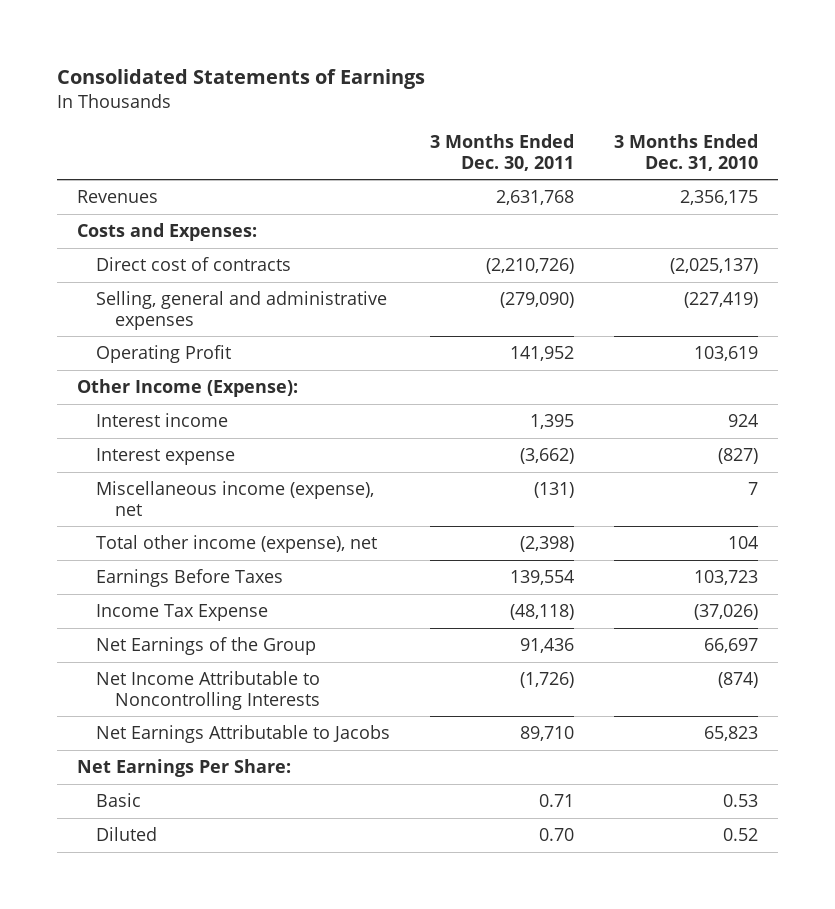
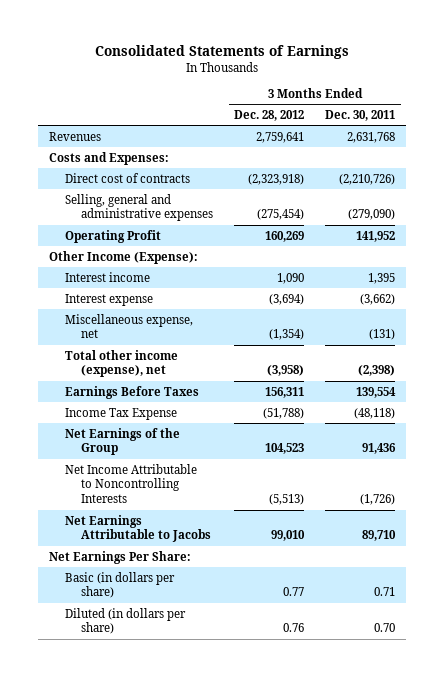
[613,134,758,171] 3 Months Ended Dec. 31, 2010 -> none
none -> [234,109,305,121] Dec. 28, 2012
[95,481,374,516] Miscellaneous income (expense), net -> [64,313,193,339] Miscellaneous expense, net
[95,793,141,808] Basic -> [64,571,175,599] Basic (in dollars per share)
[95,827,157,842] Diluted -> [64,607,186,635] Diluted (in dollars per share)

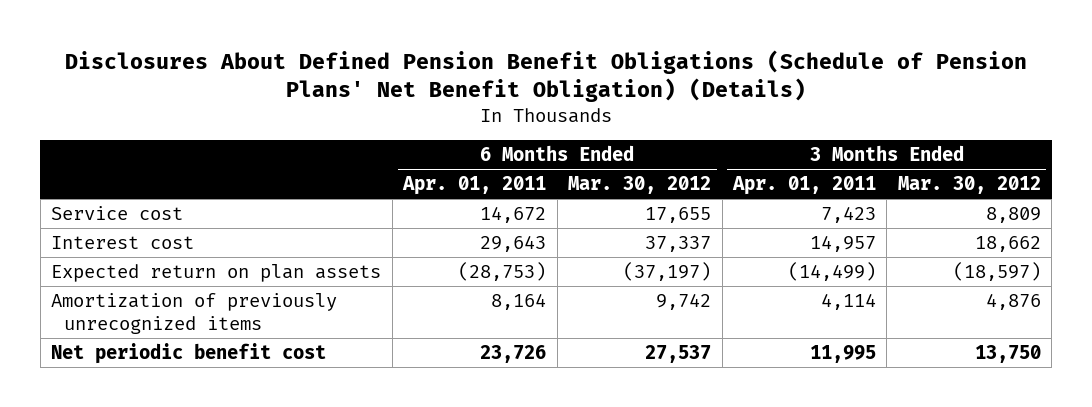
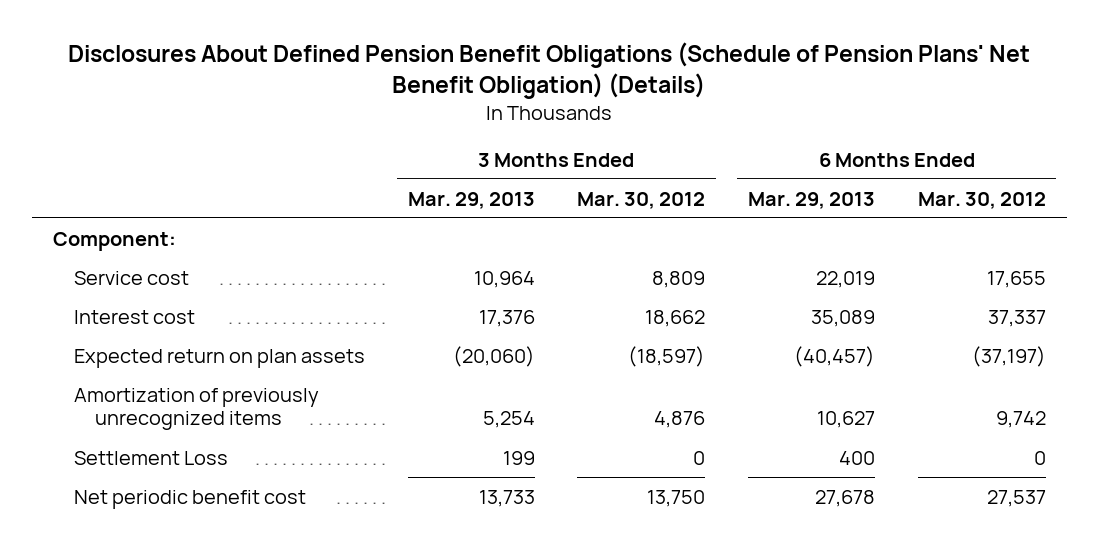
[402,176,547,196] Apr. 01, 2011 -> none
[731,176,876,196] Apr. 01, 2011 -> none
none -> [407,191,535,209] Mar. 29, 2013
none -> [747,191,875,209] Mar. 29, 2013
none -> [52,231,176,251] Component:
none -> [73,450,228,465] Settlement Loss

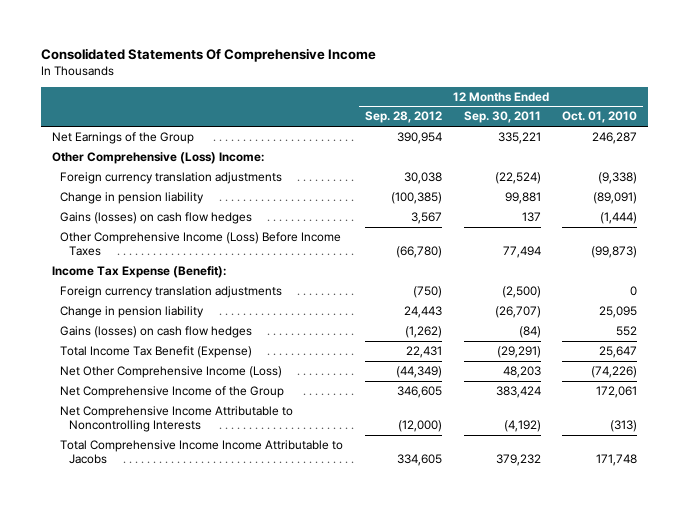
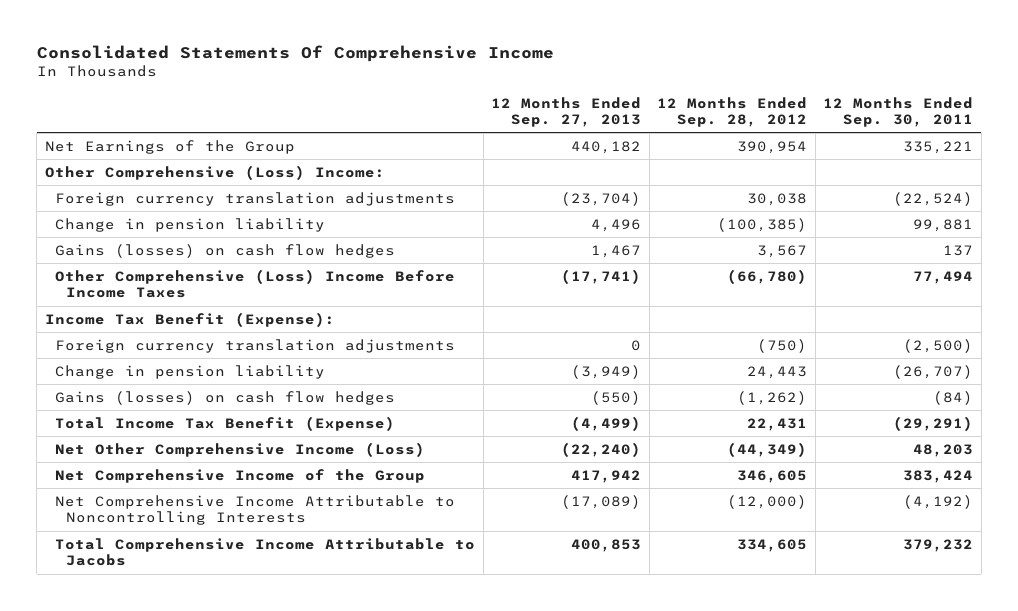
[562,111,638,124] Oct. 01, 2010 -> none
none -> [491,96,642,127] 12 Months Ended Sep. 27, 2013
[60,232,342,257] Other Comprehensive Income (Loss) Before Income Taxes -> [55,268,456,299] Other Comprehensive (Loss) Income Before Income Taxes
[51,266,226,279] Income Tax Expense (Benefit): -> [44,311,335,327] Income Tax Benefit (Expense):
[60,440,344,465] Total Comprehensive Income Income Attributable to Jacobs -> [55,537,476,567] Total Comprehensive Income Attributable to Jacobs

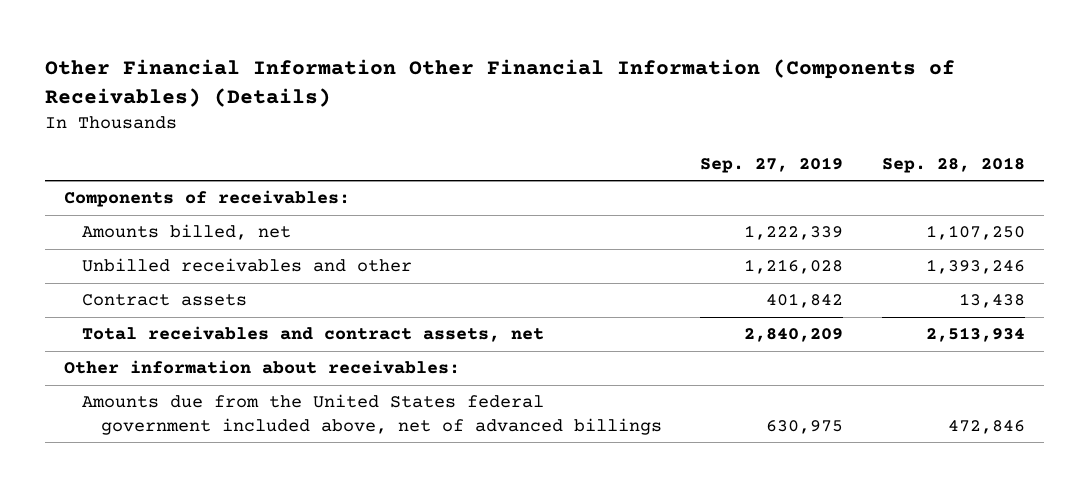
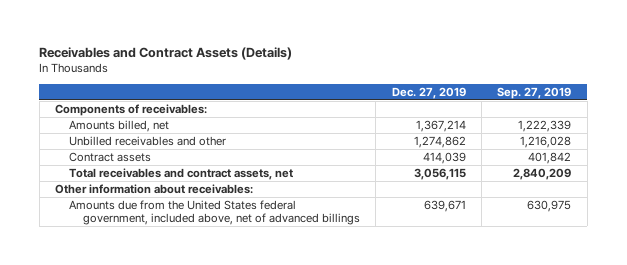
[44,58,955,107] Other Financial Information Other Financial Information (Components of Receivables) (Details) -> [39,47,293,61] Receivables and Contract Assets (Details)
[881,156,1025,173] Sep. 28, 2018 -> none
none -> [391,86,466,99] Dec. 27, 2019
[82,394,662,435] Amounts due from the United States federal government included above, net of advanced billings -> [69,200,361,226] Amounts due from the United States federal government, included above, net of advanced billings

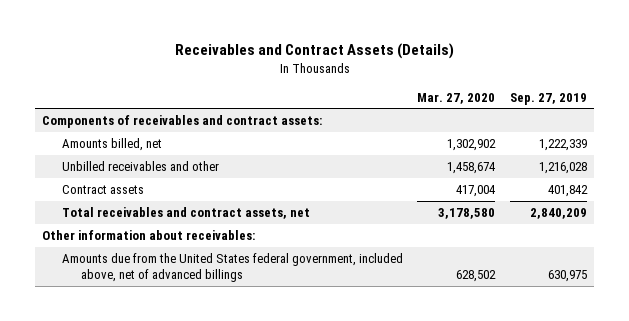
[391,86,466,99] Dec. 27, 2019 -> none
none -> [417,92,496,104] Mar. 27, 2020
[55,104,208,117] Components of receivables: -> [42,114,323,128] Components of receivables and contract assets:

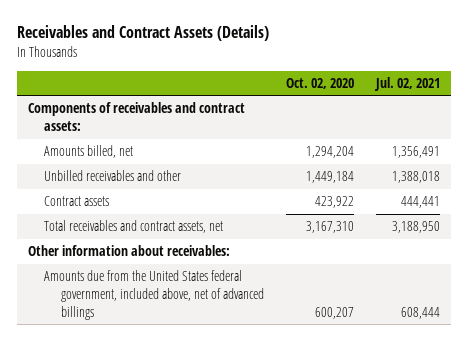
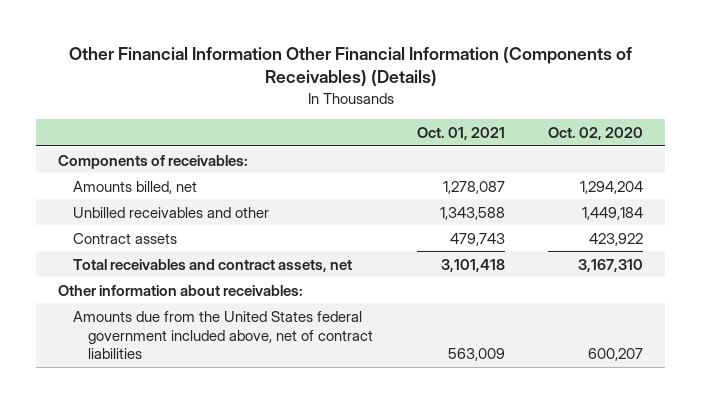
[16,25,269,42] Receivables and Contract Assets (Details) -> [68,46,632,87] Other Financial Information Other Financial Information (Components of Receivables) (Details)
[373,76,440,91] Jul. 02, 2021 -> none
none -> [416,126,505,140] Oct. 01, 2021
[28,102,246,132] Components of receivables and contract assets: -> [58,154,249,169] Components of receivables:
[44,270,264,320] Amounts due from the United States federal government, included above, net of advanced billings -> [73,310,374,360] Amounts due from the United States federal government included above, net of contract liabilities

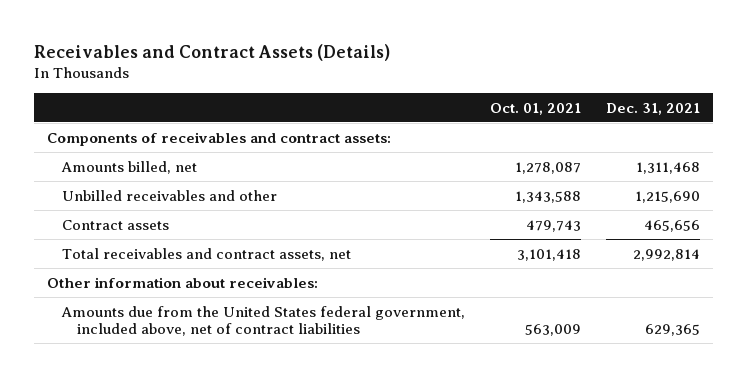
[68,46,632,87] Other Financial Information Other Financial Information (Components of Receivables) (Details) -> [34,43,391,61] Receivables and Contract Assets (Details)
[548,126,644,140] Oct. 02, 2020 -> none
none -> [606,102,701,115] Dec. 31, 2021
[58,154,249,169] Components of receivables: -> [46,131,391,146] Components of receivables and contract assets:
[73,310,374,360] Amounts due from the United States federal government included above, net of contract liabilities -> [61,305,466,336] Amounts due from the United States federal government, included above, net of contract liabilities

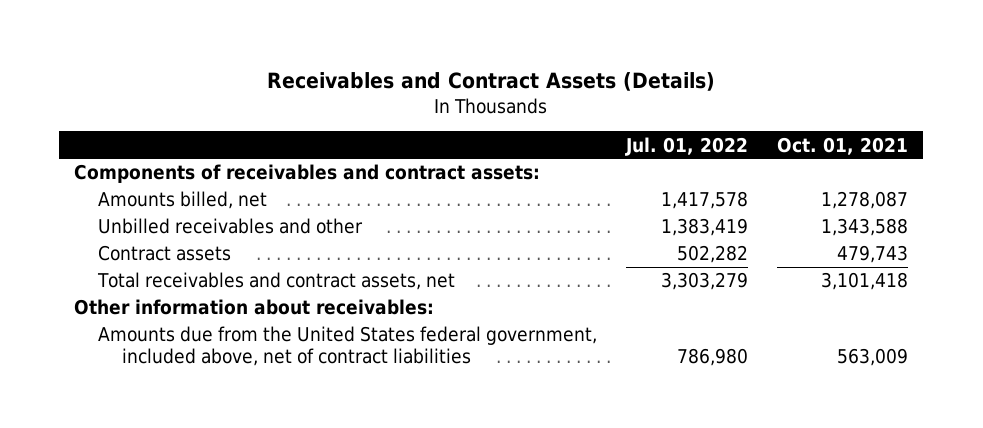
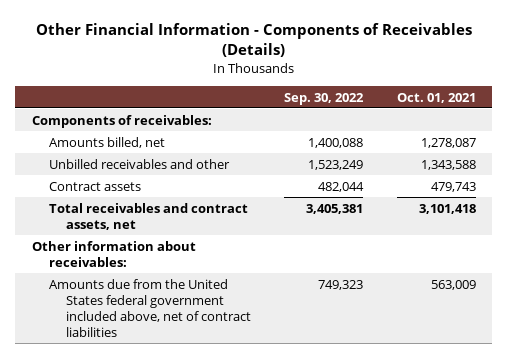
[267,72,716,92] Receivables and Contract Assets (Details) -> [35,23,472,58] Other Financial Information - Components of Receivables (Details)
[625,136,749,156] Jul. 01, 2022 -> none
none -> [284,92,365,105] Sep. 30, 2022
[74,164,541,184] Components of receivables and contract assets: -> [31,114,212,128] Components of receivables:
[97,326,597,366] Amounts due from the United States federal government, included above, net of contract liabilities -> [48,278,251,337] Amounts due from the United States federal government included above, net of contract liabilities

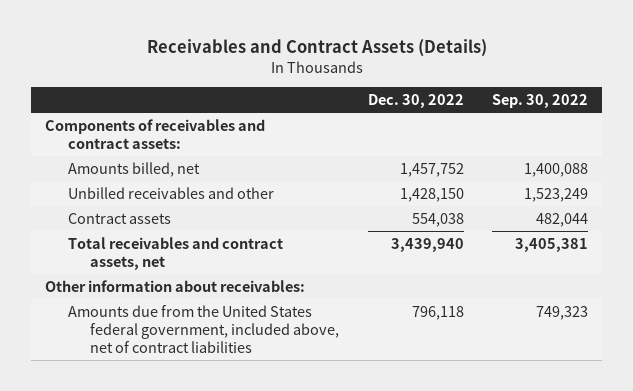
[35,23,472,58] Other Financial Information - Components of Receivables (Details) -> [146,39,487,58] Receivables and Contract Assets (Details)
[396,92,476,103] Oct. 01, 2021 -> none
none -> [367,93,464,108] Dec. 30, 2022
[31,114,212,128] Components of receivables: -> [45,118,266,149] Components of receivables and contract assets:
[48,278,251,337] Amounts due from the United States federal government included above, net of contract liabilities -> [67,304,340,354] Amounts due from the United States federal government, included above, net of contract liabilities

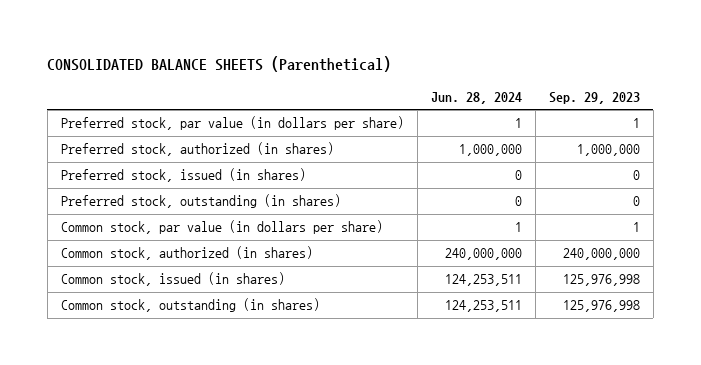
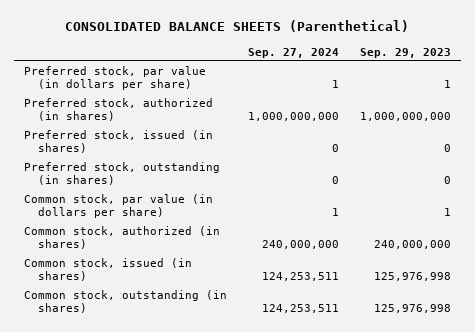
[430,91,522,104] Jun. 28, 2024 -> none
none -> [247,47,339,58] Sep. 27, 2024
[576,144,640,157] 1,000,000 -> [359,112,451,122] 1,000,000,000

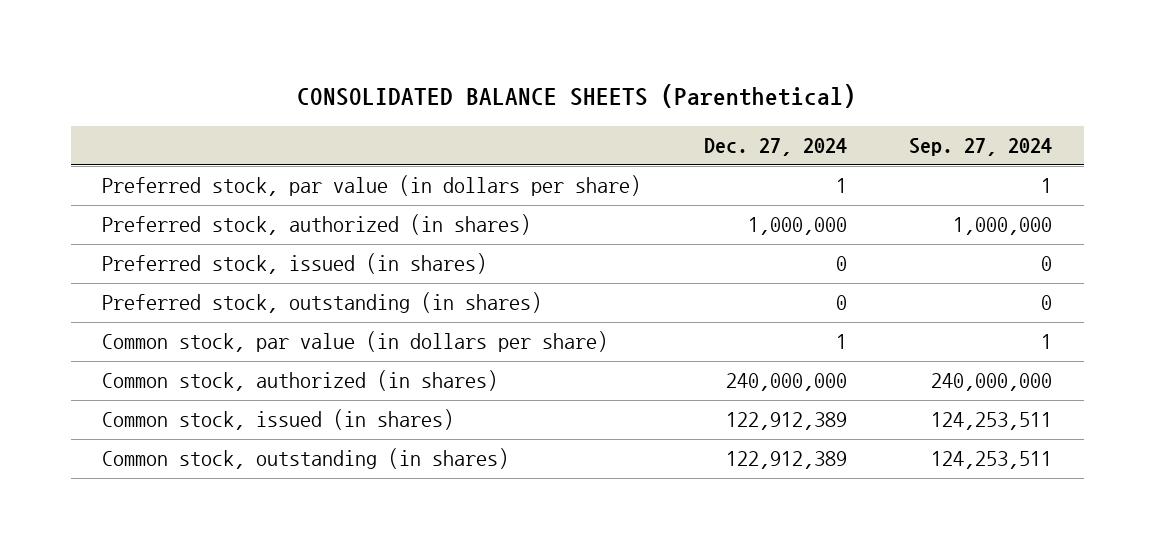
[359,47,451,58] Sep. 29, 2023 -> none
none -> [703,138,847,157] Dec. 27, 2024
[247,112,339,122] 1,000,000,000 -> [953,217,1053,236] 1,000,000

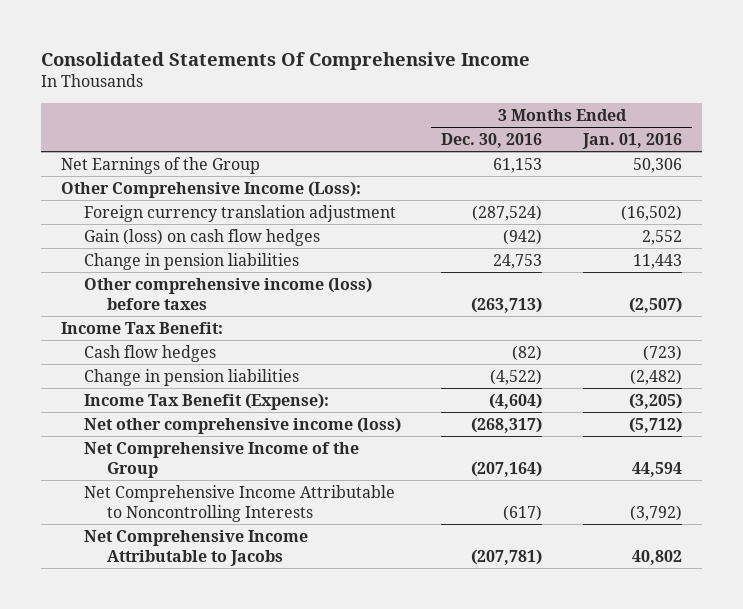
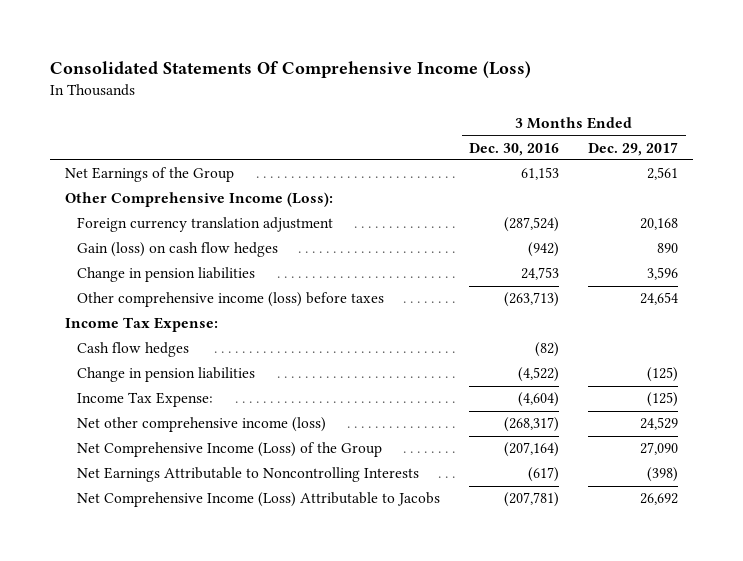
[40,51,530,70] Consolidated Statements Of Comprehensive Income -> [50,61,532,79] Consolidated Statements Of Comprehensive Income (Loss)
[581,133,682,150] Jan. 01, 2016 -> none
none -> [588,141,679,156] Dec. 29, 2017
[60,321,223,334] Income Tax Benefit: -> [64,317,218,333] Income Tax Expense:
[83,392,329,410] Income Tax Benefit (Expense): -> [77,392,214,408] Income Tax Expense:
[83,441,359,478] Net Comprehensive Income of the Group -> [77,442,383,458] Net Comprehensive Income (Loss) of the Group
[83,484,395,522] Net Comprehensive Income Attributable to Noncontrolling Interests -> [77,467,420,483] Net Earnings Attributable to Noncontrolling Interests
[83,529,308,566] Net Comprehensive Income Attributable to Jacobs -> [77,492,441,508] Net Comprehensive Income (Loss) Attributable to Jacobs

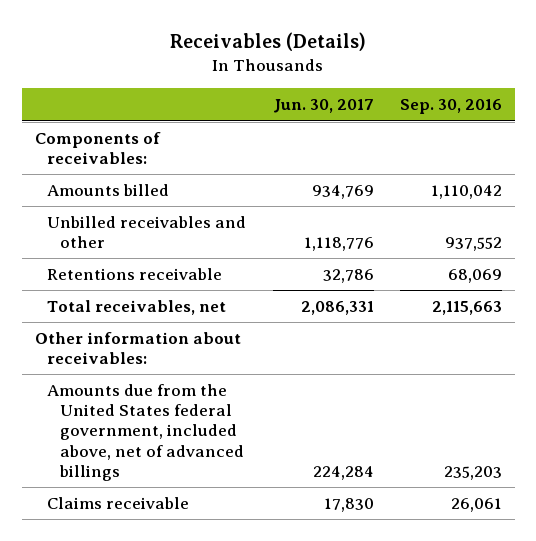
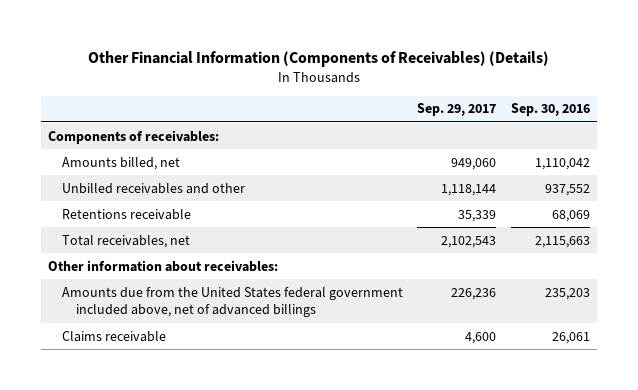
[170,32,367,52] Receivables (Details) -> [87,50,549,67] Other Financial Information (Components of Receivables) (Details)
[272,99,374,114] Jun. 30, 2017 -> none
none -> [417,103,497,117] Sep. 29, 2017
[47,184,170,197] Amounts billed -> [61,156,180,170] Amounts billed, net
[47,384,245,481] Amounts due from the United States federal government, included above, net of advanced billings -> [61,286,403,318] Amounts due from the United States federal government included above, net of advanced billings

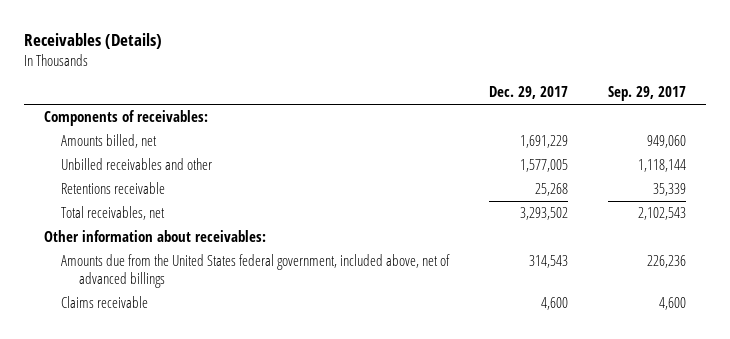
[87,50,549,67] Other Financial Information (Components of Receivables) (Details) -> [24,33,163,50] Receivables (Details)
[510,103,590,117] Sep. 30, 2016 -> none
none -> [489,86,569,100] Dec. 29, 2017
[61,286,403,318] Amounts due from the United States federal government included above, net of advanced billings -> [61,254,451,288] Amounts due from the United States federal government, included above, net of advanced billings

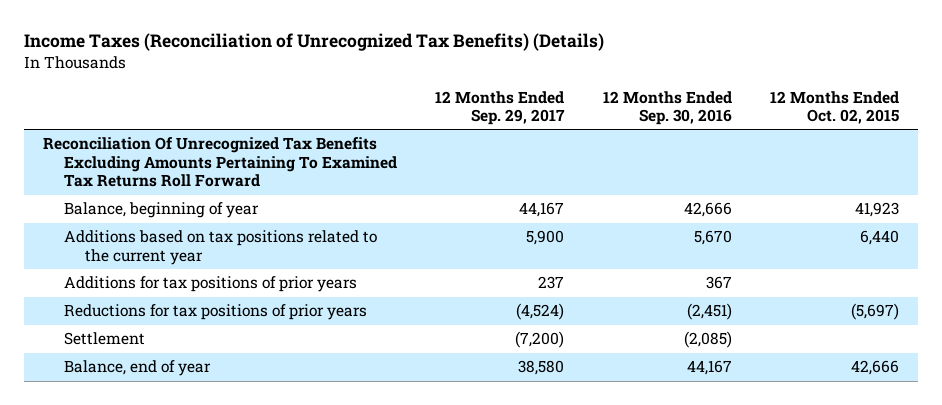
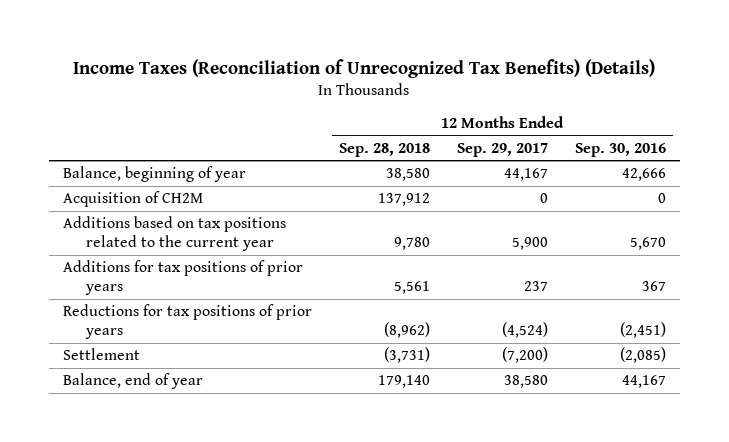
[769,90,899,125] 12 Months Ended Oct. 02, 2015 -> none
none -> [338,142,430,157] Sep. 28, 2018
[42,137,397,188] Reconciliation Of Unrecognized Tax Benefits Excluding Amounts Pertaining To Examined Tax Returns Roll Forward -> none
none -> [62,191,203,208] Acquisition of CH2M

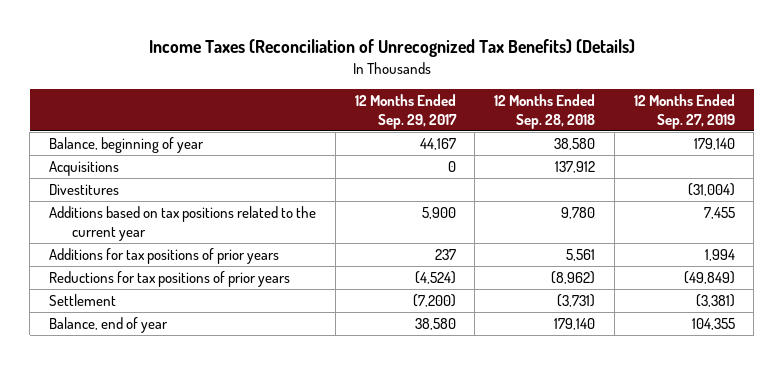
[575,142,667,157] Sep. 30, 2016 -> none
none -> [633,93,735,129] 12 Months Ended Sep. 27, 2019
[62,191,203,208] Acquisition of CH2M -> [49,160,120,176] Acquisitions
none -> [49,183,120,195] Divestitures

